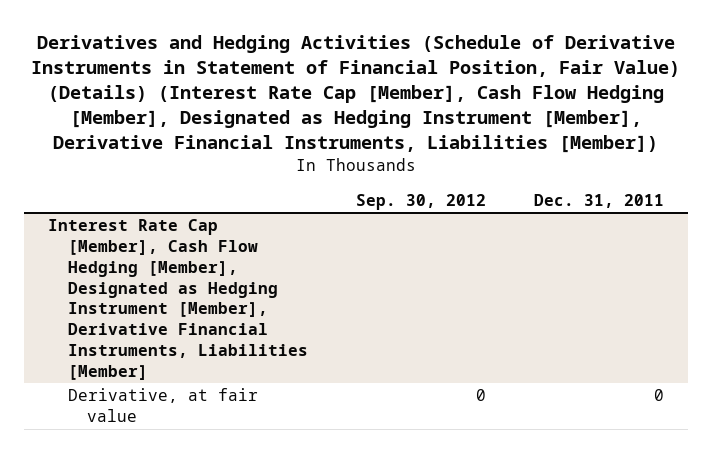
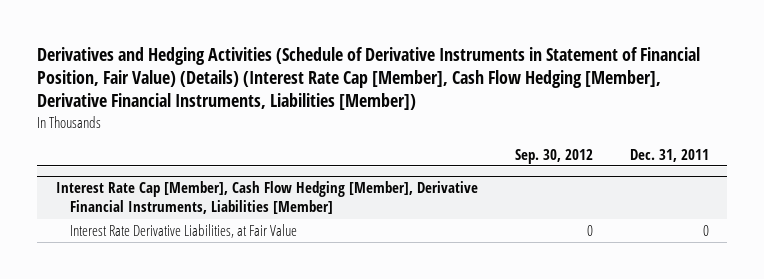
[31,35,681,154] Derivatives and Hedging Activities (Schedule of Derivative Instruments in Statement of Financial Position, Fair Value) (Details) (Interest Rate Cap [Member], Cash Flow Hedging [Member], Designated as Hedging Instrument [Member], Derivative Financial Instruments, Liabilities [Member]) -> [37,46,701,111] Derivatives and Hedging Activities (Schedule of Derivative Instruments in Statement of Financial Position, Fair Value) (Details) (Interest Rate Cap [Member], Cash Flow Hedging [Member], Derivative Financial Instruments, Liabilities [Member])
[48,219,308,380] Interest Rate Cap [Member], Cash Flow Hedging [Member], Designated as Hedging Instrument [Member], Derivative Financial Instruments, Liabilities [Member] -> [55,181,478,215] Interest Rate Cap [Member], Cash Flow Hedging [Member], Derivative Financial Instruments, Liabilities [Member]
[67,388,258,423] Derivative, at fair value -> [69,223,297,238] Interest Rate Derivative Liabilities, at Fair Value

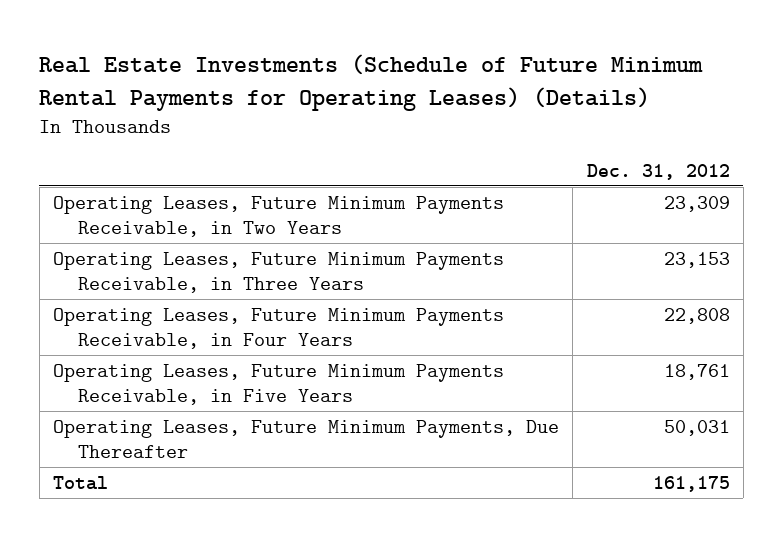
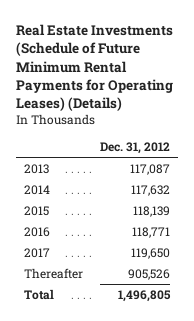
[53,196,505,237] Operating Leases, Future Minimum Payments Receivable, in Two Years -> none
[53,252,505,293] Operating Leases, Future Minimum Payments Receivable, in Three Years -> none
[53,308,505,349] Operating Leases, Future Minimum Payments Receivable, in Four Years -> none
[53,364,505,405] Operating Leases, Future Minimum Payments Receivable, in Five Years -> none
[53,420,560,458] Operating Leases, Future Minimum Payments, Due Thereafter -> none
none -> [24,163,50,174] 2013
none -> [24,184,51,195] 2014
none -> [24,205,50,216] 2015
none -> [24,226,51,237] 2016
none -> [24,247,51,258] 2017
none -> [24,267,84,279] Thereafter
[652,476,730,493] 161,175 -> [117,289,171,302] 1,496,805

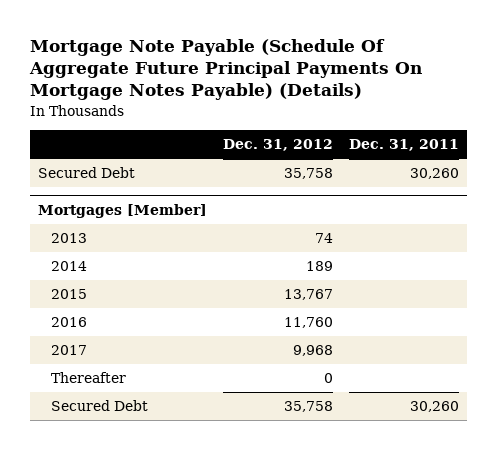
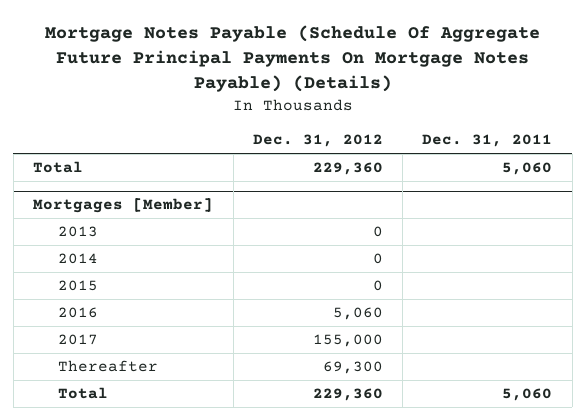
[29,39,423,101] Mortgage Note Payable (Schedule Of Aggregate Future Principal Payments On Mortgage Notes Payable) (Details) -> [44,25,540,93] Mortgage Notes Payable (Schedule Of Aggregate Future Principal Payments On Mortgage Notes Payable) (Details)
[38,167,136,179] Secured Debt -> none
none -> [33,161,84,174] Total
[50,400,148,412] Secured Debt -> none
[315,233,334,244] 74 -> [372,226,383,238] 0
[306,261,334,272] 189 -> [372,253,383,265] 0
[284,289,334,301] 13,767 -> [372,280,383,292] 0
[284,317,334,329] 11,760 -> [332,307,383,321] 5,060
[293,345,334,357] 9,968 -> [312,334,383,348] 155,000
[324,373,334,384] 0 -> [322,361,383,375] 69,300
none -> [58,387,109,400] Total

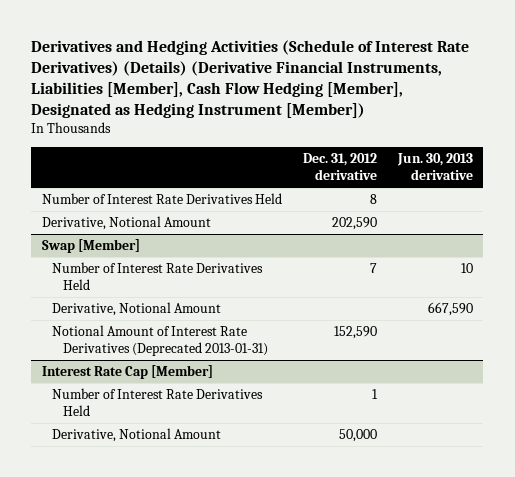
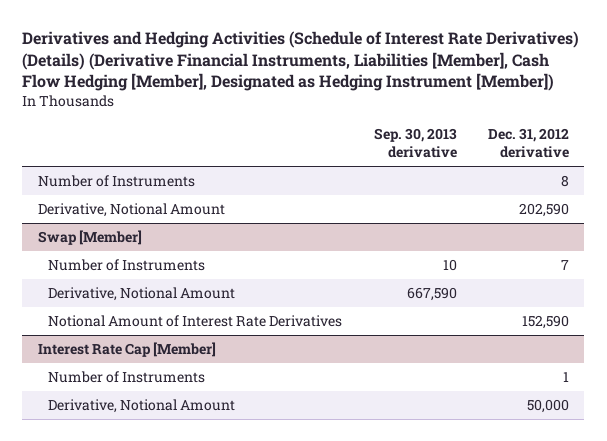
[396,153,473,181] Jun. 30, 2013 derivative -> none
none -> [373,128,457,158] Sep. 30, 2013 derivative
[41,193,282,205] Number of Interest Rate Derivatives Held -> [38,175,196,188] Number of Instruments
[52,262,264,291] Number of Interest Rate Derivatives Held -> [48,259,206,272] Number of Instruments
[52,325,268,357] Notional Amount of Interest Rate Derivatives (Deprecated 2013-01-31) -> [48,315,343,328] Notional Amount of Interest Rate Derivatives
[52,388,264,417] Number of Interest Rate Derivatives Held -> [48,371,206,384] Number of Instruments

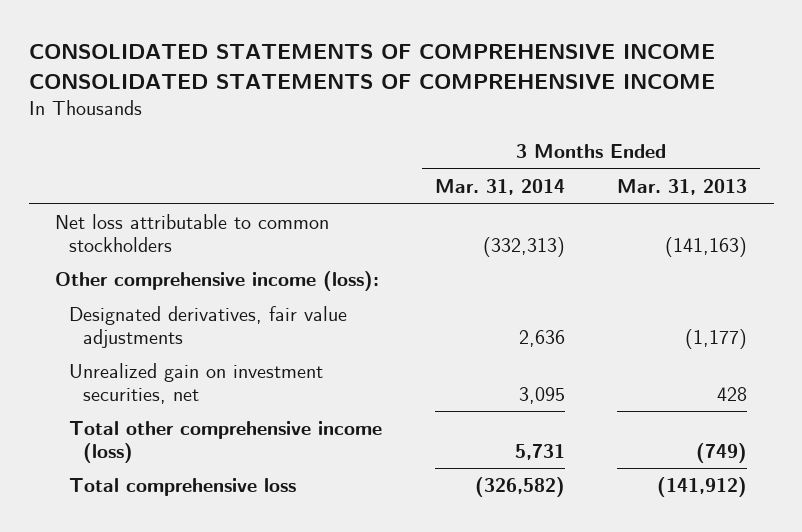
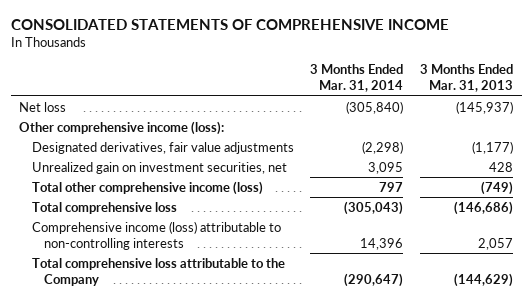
[28,43,715,90] CONSOLIDATED STATEMENTS OF COMPREHENSIVE INCOME CONSOLIDATED STATEMENTS OF COMPREHENSIVE INCOME -> [10,19,449,31] CONSOLIDATED STATEMENTS OF COMPREHENSIVE INCOME
[54,214,329,252] Net loss attributable to common stockholders -> none
none -> [19,101,67,112] Net loss
[518,329,565,347] 2,636 -> [362,140,404,154] (2,298)
[514,443,565,460] 5,731 -> [379,181,404,192] 797
[474,477,565,498] (326,582) -> [344,200,404,215] (305,043)
[657,477,748,498] (141,912) -> [454,200,514,215] (146,686)
none -> [31,220,281,250] Comprehensive income (loss) attributable to non-controlling interests
none -> [31,257,285,286] Total comprehensive loss attributable to the Company

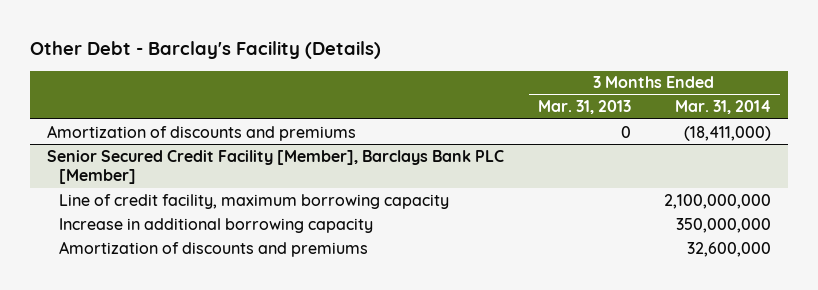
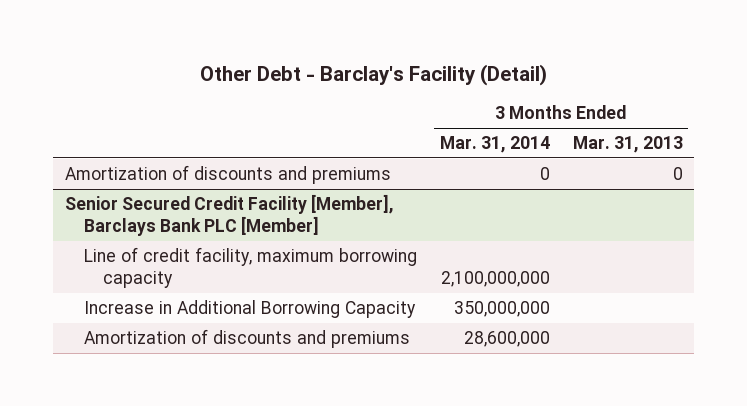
[29,40,381,59] Other Debt - Barclay's Facility (Details) -> [199,63,547,86] Other Debt - Barclay's Facility (Detail)
[684,125,772,141] (18,411,000) -> [539,167,550,181] 0
[59,217,374,233] Increase in additional borrowing capacity -> [83,300,416,319] Increase in Additional Borrowing Capacity
[687,241,772,257] 32,600,000 -> [463,331,550,348] 28,600,000

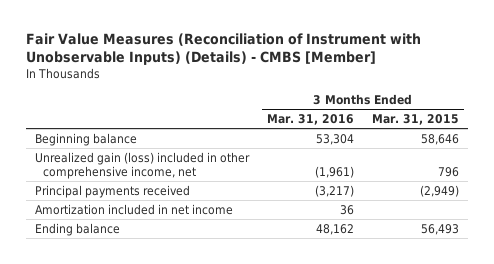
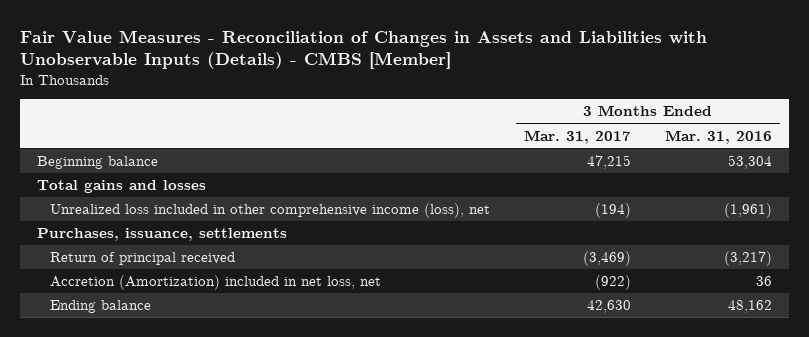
[25,32,421,66] Fair Value Measures (Reconciliation of Instrument with Unobservable Inputs) (Details) - CMBS [Member] -> [20,29,708,70] Fair Value Measures - Reconciliation of Changes in Assets and Liabilities with Unobservable Inputs (Details) - CMBS [Member]
[372,113,460,125] Mar. 31, 2015 -> none
none -> [524,129,632,144] Mar. 31, 2017
none -> [37,180,207,194] Total gains and losses
[34,151,250,179] Unrealized gain (loss) included in other comprehensive income, net -> [50,203,491,219] Unrealized loss included in other comprehensive income (loss), net
none -> [37,228,288,242] Purchases, issuance, settlements
[34,184,190,198] Principal payments received -> [50,252,236,266] Return of principal received
[34,203,233,215] Amortization included in net income -> [50,275,382,291] Accretion (Amortization) included in net loss, net

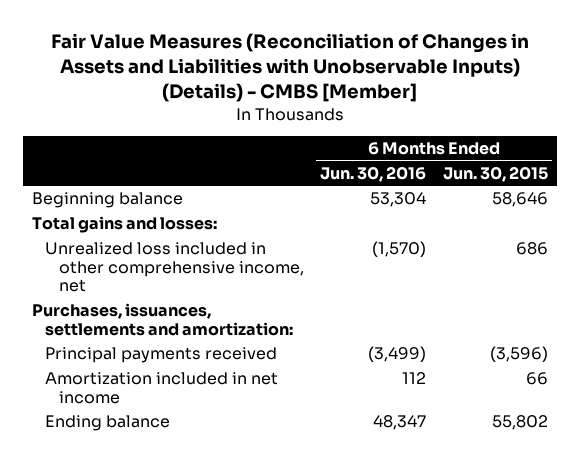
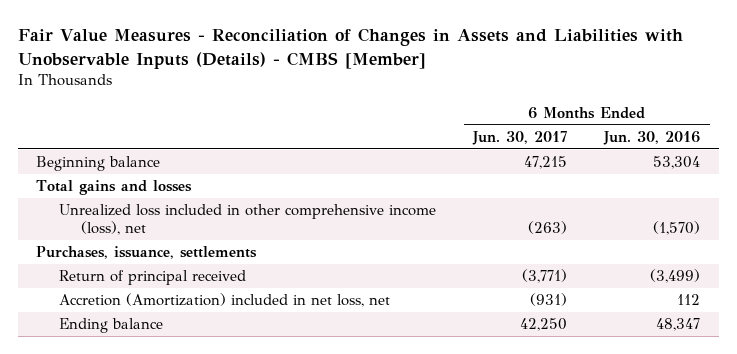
[51,33,530,103] Fair Value Measures (Reconciliation of Changes in Assets and Liabilities with Unobservable Inputs) (Details) - CMBS [Member] -> [17,28,683,69] Fair Value Measures - Reconciliation of Changes in Assets and Liabilities with Unobservable Inputs (Details) - CMBS [Member]
[443,165,549,182] Jun. 30, 2015 -> none
none -> [472,130,568,145] Jun. 30, 2017
[31,216,217,234] Total gains and losses: -> [36,180,193,196] Total gains and losses
[45,242,304,293] Unrealized loss included in other comprehensive income, net -> [58,204,436,236] Unrealized loss included in other comprehensive income (loss), net
[31,303,294,336] Purchases, issuances, settlements and amortization: -> [36,246,258,260] Purchases, issuance, settlements
[45,347,278,364] Principal payments received -> [58,270,246,286] Return of principal received
[45,372,279,404] Amortization included in net income -> [58,293,390,308] Accretion (Amortization) included in net loss, net

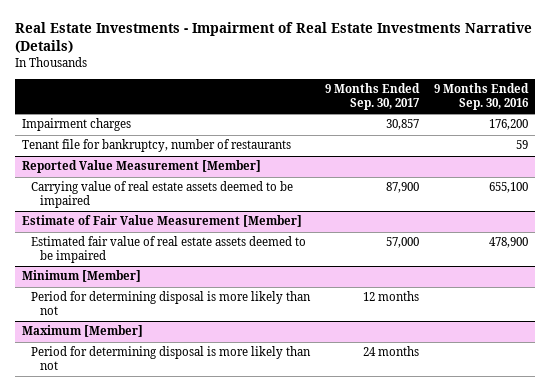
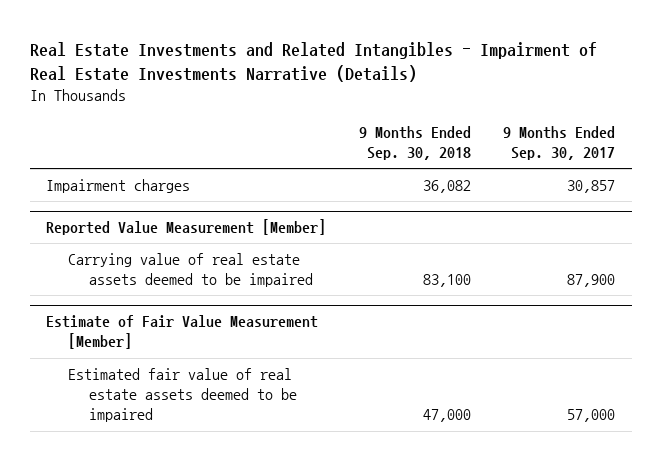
[14,22,532,54] Real Estate Investments - Impairment of Real Estate Investments Narrative (Details) -> [30,41,598,83] Real Estate Investments and Related Intangibles - Impairment of Real Estate Investments Narrative (Details)
[433,83,529,111] 9 Months Ended Sep. 30, 2016 -> none
none -> [358,126,471,161] 9 Months Ended Sep. 30, 2018
[22,139,292,153] Tenant file for bankruptcy, number of restaurants -> none
[22,270,142,283] Minimum [Member] -> none
[31,291,312,316] Period for determining disposal is more likely than not -> none
[22,325,144,338] Maximum [Member] -> none
[31,346,312,371] Period for determining disposal is more likely than not -> none

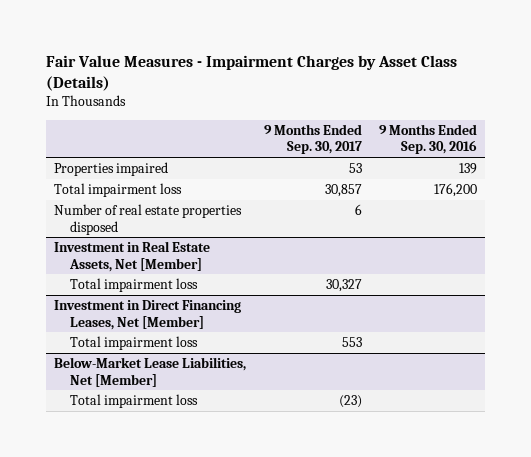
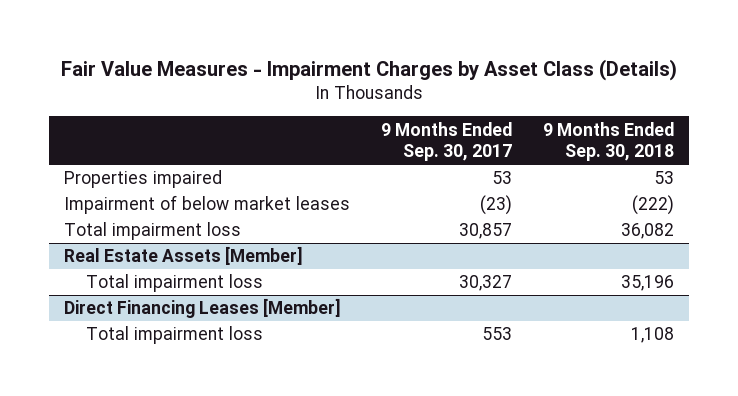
[378,123,477,155] 9 Months Ended Sep. 30, 2016 -> none
none -> [542,121,674,162] 9 Months Ended Sep. 30, 2018
none -> [64,195,351,215] Impairment of below market leases
[54,203,243,235] Number of real estate properties disposed -> none
[54,240,211,272] Investment in Real Estate Assets, Net [Member] -> [64,246,304,266] Real Estate Assets [Member]
[54,299,242,330] Investment in Direct Financing Leases, Net [Member] -> [64,298,342,319] Direct Financing Leases [Member]
[54,356,247,387] Below-Market Lease Liabilities, Net [Member] -> none
[69,393,198,408] Total impairment loss -> none

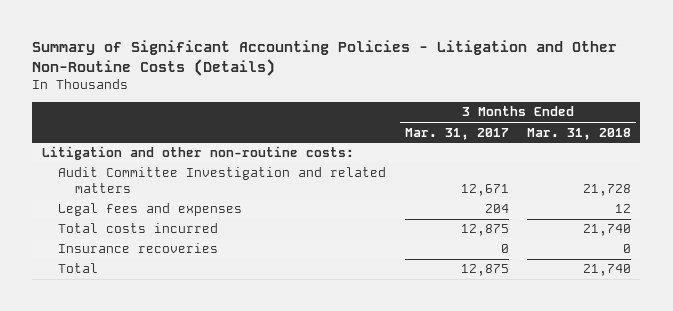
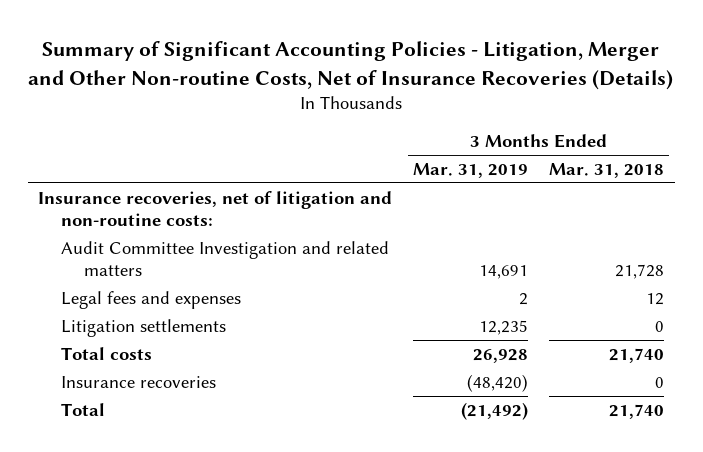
[32,40,618,77] Summary of Significant Accounting Policies - Litigation and Other Non-Routine Costs (Details) -> [28,41,674,90] Summary of Significant Accounting Policies - Litigation, Merger and Other Non-routine Costs, Net of Insurance Recoveries (Details)
[404,127,509,140] Mar. 31, 2017 -> none
none -> [413,162,529,178] Mar. 31, 2019
[41,146,354,161] Litigation and other non-routine costs: -> [38,190,393,226] Insurance recoveries, net of litigation and non-routine costs:
none -> [61,318,227,337] Litigation settlements
[58,223,219,234] Total costs incurred -> [61,346,153,360] Total costs

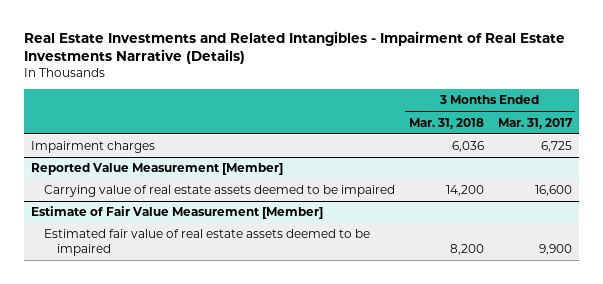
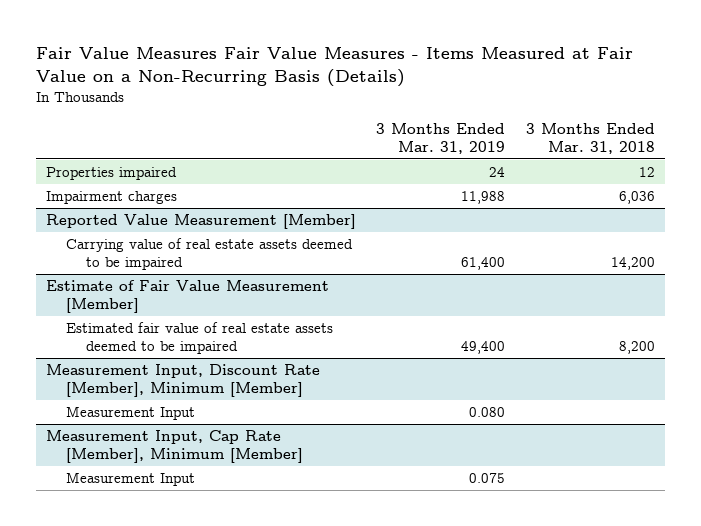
[24,30,566,65] Real Estate Investments and Related Intangibles - Impairment of Real Estate Investments Narrative (Details) -> [36,47,634,87] Fair Value Measures Fair Value Measures - Items Measured at Fair Value on a Non-Recurring Basis (Details)
[497,117,573,129] Mar. 31, 2017 -> none
none -> [376,122,506,155] 3 Months Ended Mar. 31, 2019
none -> [46,167,178,181] Properties impaired
none -> [46,364,321,398] Measurement Input, Discount Rate [Member], Minimum [Member]
none -> [65,406,195,421] Measurement Input
none -> [46,430,303,464] Measurement Input, Cap Rate [Member], Minimum [Member]
none -> [65,472,195,487] Measurement Input

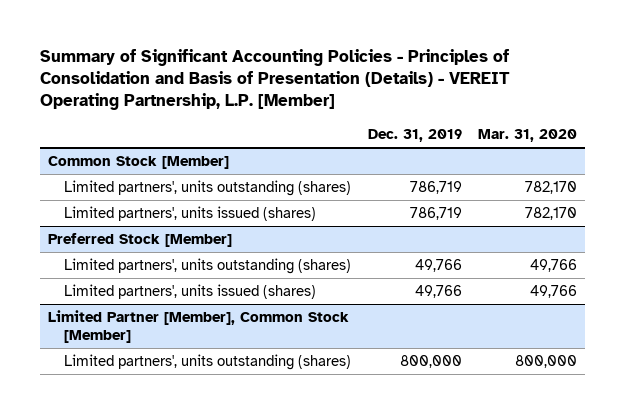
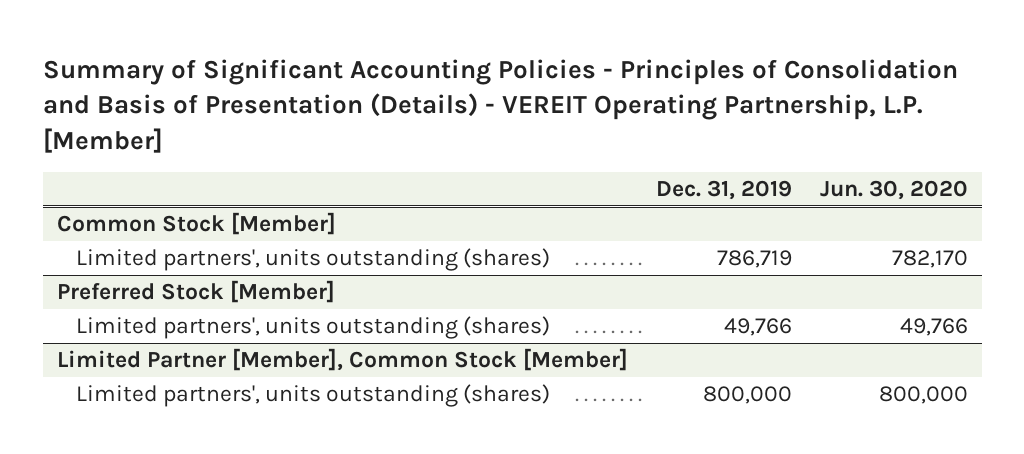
[477,128,577,142] Mar. 31, 2020 -> none
none -> [819,179,968,200] Jun. 30, 2020
[64,205,317,221] Limited partners', units issued (shares) -> none
[64,283,317,299] Limited partners', units issued (shares) -> none

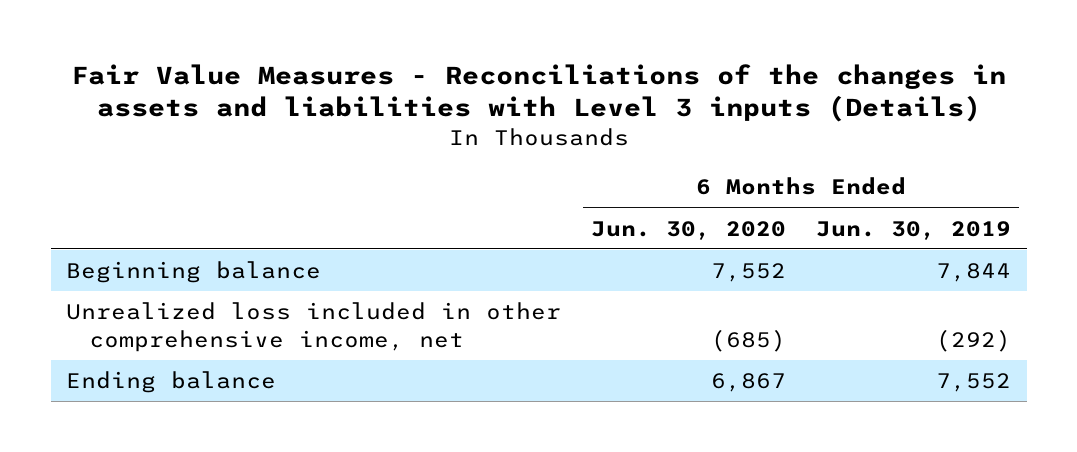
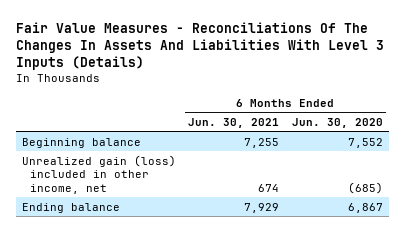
[70,63,1006,123] Fair Value Measures - Reconciliations of the changes in assets and liabilities with Level 3 inputs (Details) -> [15,21,384,71] Fair Value Measures - Reconciliations Of The Changes In Assets And Liabilities With Level 3 Inputs (Details)
[816,220,1012,240] Jun. 30, 2019 -> none
none -> [188,117,280,128] Jun. 30, 2021
[65,302,561,352] Unrealized loss included in other comprehensive income, net -> [21,154,176,194] Unrealized gain (loss) included in other income, net

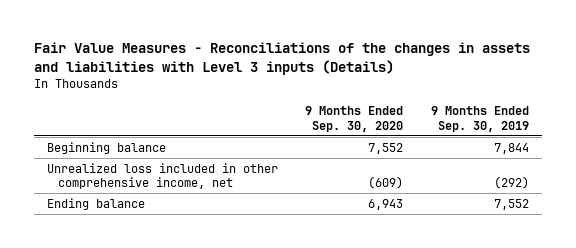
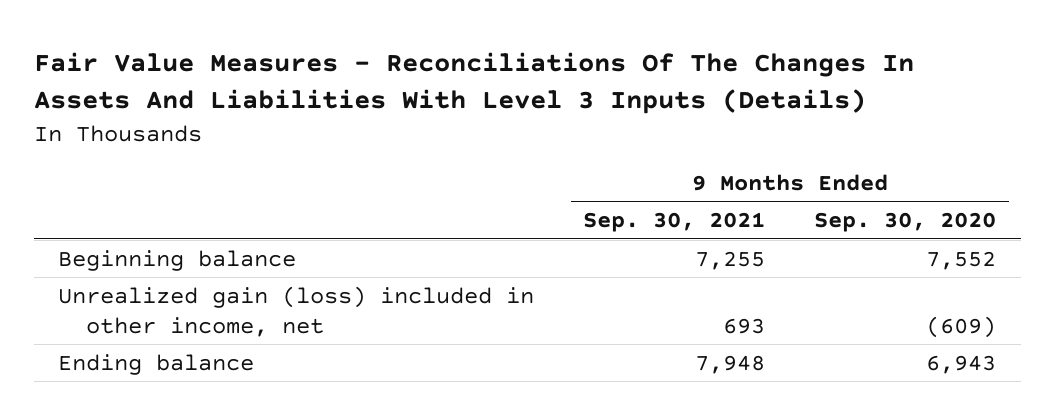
[33,41,530,75] Fair Value Measures - Reconciliations of the changes in assets and liabilities with Level 3 inputs (Details) -> [33,51,914,115] Fair Value Measures - Reconciliations Of The Changes In Assets And Liabilities With Level 3 Inputs (Details)
[430,106,529,132] 9 Months Ended Sep. 30, 2019 -> none
none -> [583,212,766,233] Sep. 30, 2021
[47,163,279,190] Unrealized loss included in other comprehensive income, net -> [58,285,535,338] Unrealized gain (loss) included in other income, net

